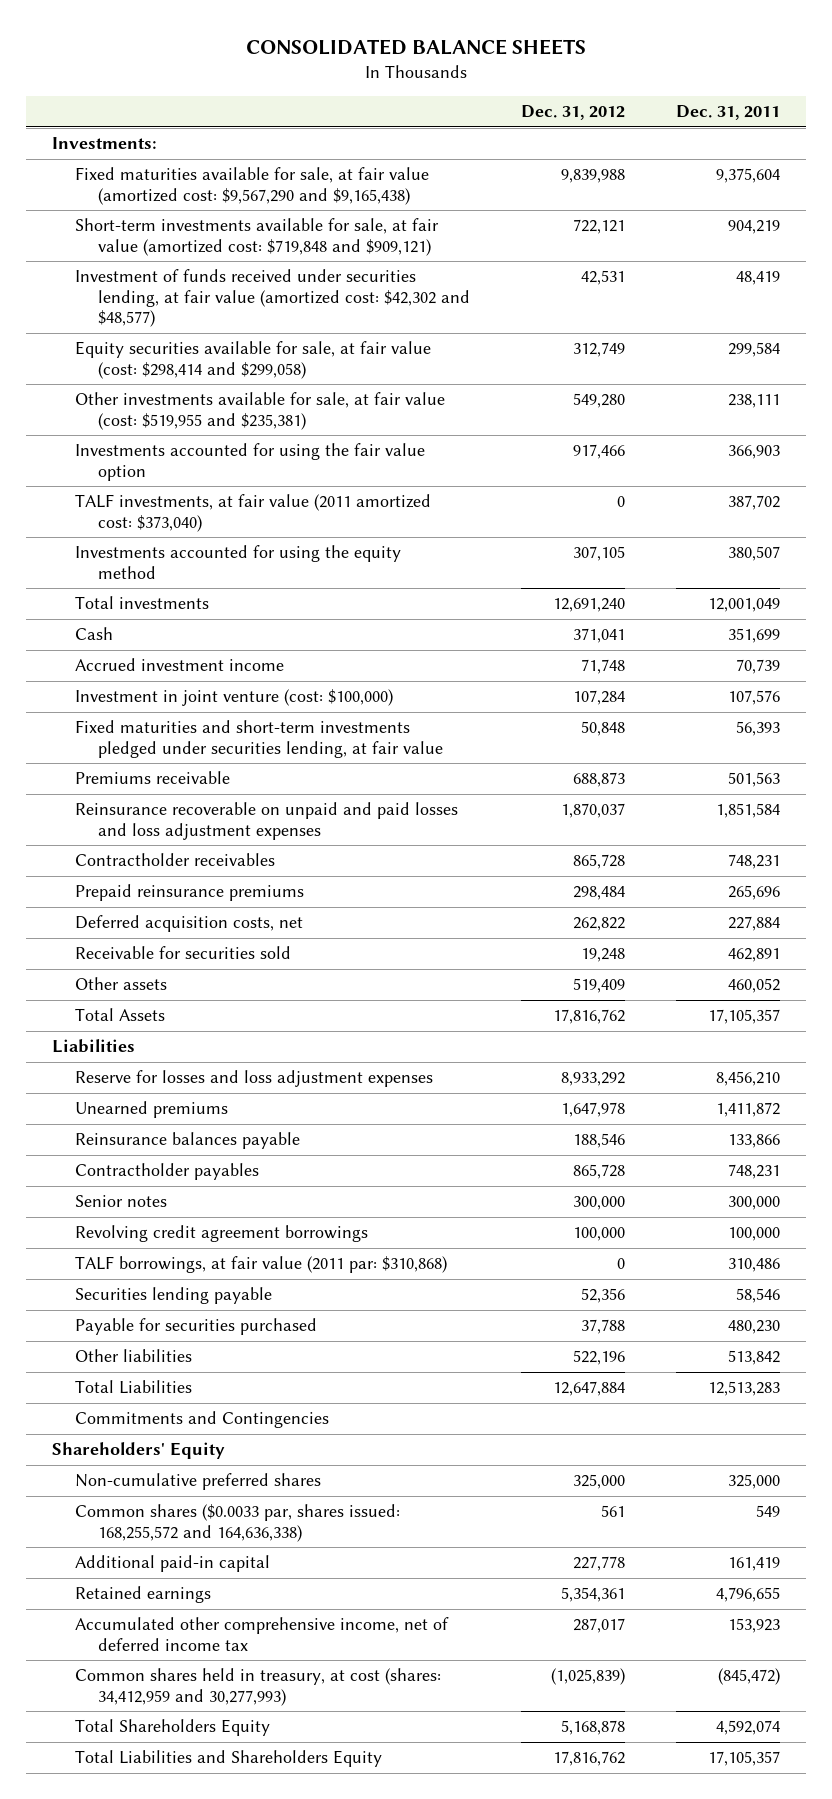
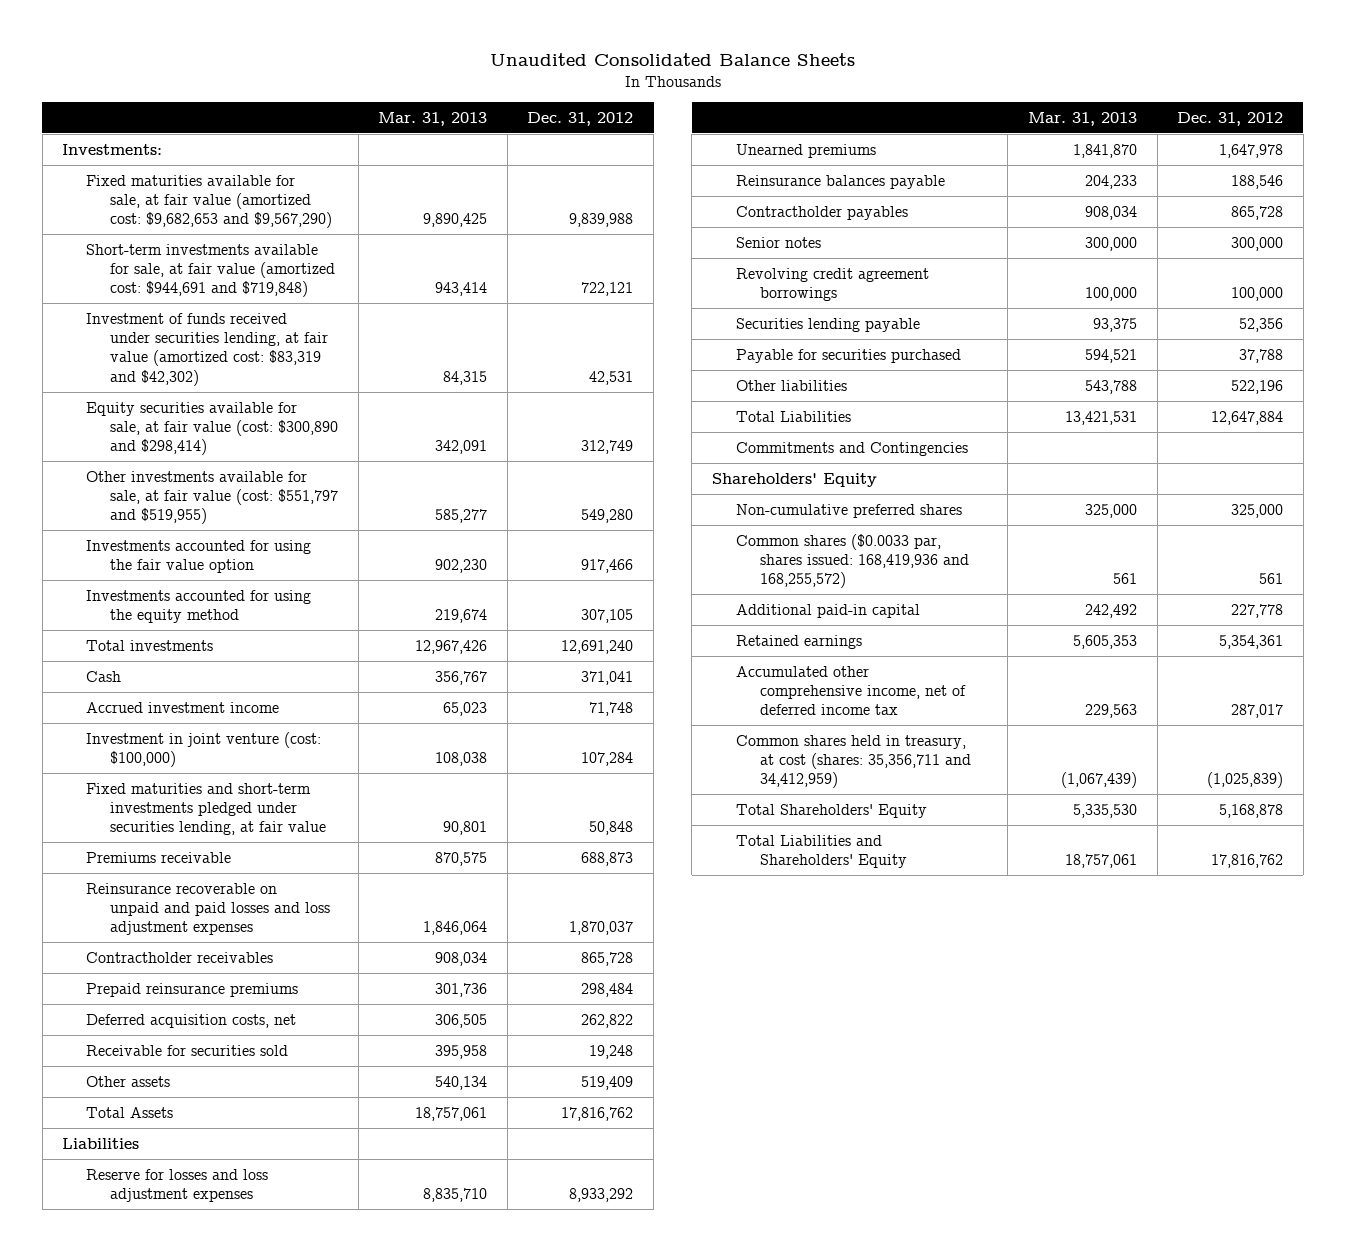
[246,39,587,56] CONSOLIDATED BALANCE SHEETS -> [489,53,855,67] Unaudited Consolidated Balance Sheets
[676,105,781,121] Dec. 31, 2011 -> none
none -> [378,111,488,126] Mar. 31, 2013
[74,167,429,205] Fixed maturities available for sale, at fair value (amortized cost: $9,567,290 and $9,165,438) -> [86,174,332,229] Fixed maturities available for sale, at fair value (amortized cost: $9,682,653 and $9,567,290)
[74,218,439,256] Short-term investments available for sale, at fair value (amortized cost: $719,848 and $909,121) -> [86,243,335,298] Short-term investments available for sale, at fair value (amortized cost: $944,691 and $719,848)
[74,269,470,328] Investment of funds received under securities lending, at fair value (amortized cost: $42,302 and $48,577) -> [86,312,328,386] Investment of funds received under securities lending, at fair value (amortized cost: $83,319 and $42,302)
[74,341,431,379] Equity securities available for sale, at fair value (cost: $298,414 and $299,058) -> [86,401,338,456] Equity securities available for sale, at fair value (cost: $300,890 and $298,414)
[74,392,445,430] Other investments available for sale, at fair value (cost: $519,955 and $235,381) -> [86,470,338,525] Other investments available for sale, at fair value (cost: $551,797 and $519,955)
[74,494,431,532] TALF investments, at fair value (2011 amortized cost: $373,040) -> none
[74,1256,447,1274] TALF borrowings, at fair value (2011 par: $310,868) -> none
[74,1504,400,1542] Common shares ($0.0033 par, shares issued: 168,255,572 and 164,636,338) -> [735,533,969,589] Common shares ($0.0033 par, shares issued: 168,419,936 and 168,255,572)
[74,1668,441,1706] Common shares held in treasury, at cost (shares: 34,412,959 and 30,277,993) -> [735,734,971,789] Common shares held in treasury, at cost (shares: 35,356,711 and 34,412,959)
[74,1719,270,1737] Total Shareholders Equity -> [735,803,927,818] Total Shareholders' Equity
[74,1750,382,1768] Total Liabilities and Shareholders Equity -> [735,834,907,869] Total Liabilities and Shareholders' Equity

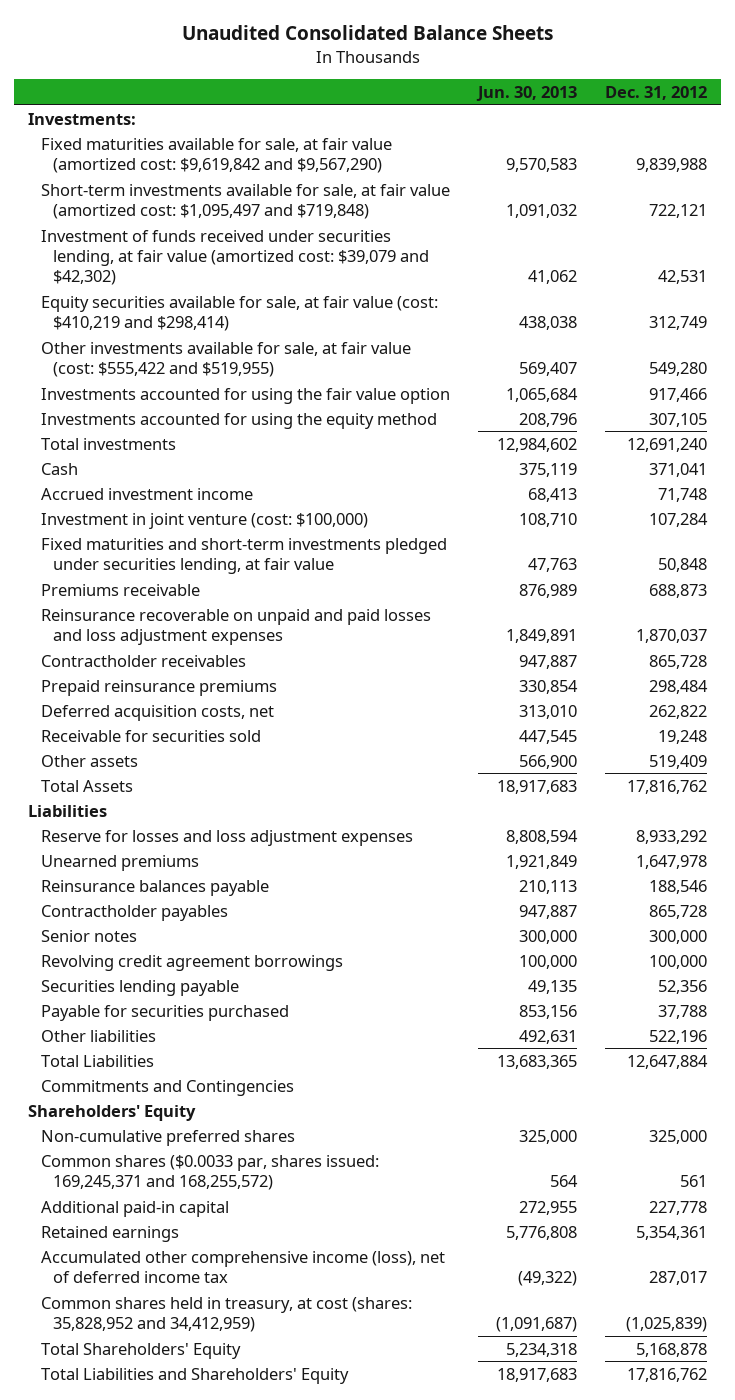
[378,111,488,126] Mar. 31, 2013 -> none
none -> [475,86,577,102] Jun. 30, 2013
[86,174,332,229] Fixed maturities available for sale, at fair value (amortized cost: $9,682,653 and $9,567,290) -> [40,137,392,173] Fixed maturities available for sale, at fair value (amortized cost: $9,619,842 and $9,567,290)
[86,243,335,298] Short-term investments available for sale, at fair value (amortized cost: $944,691 and $719,848) -> [40,183,450,219] Short-term investments available for sale, at fair value (amortized cost: $1,095,497 and $719,848)
[86,312,328,386] Investment of funds received under securities lending, at fair value (amortized cost: $83,319 and $42,302) -> [40,229,430,286] Investment of funds received under securities lending, at fair value (amortized cost: $39,079 and $42,302)
[86,401,338,456] Equity securities available for sale, at fair value (cost: $300,890 and $298,414) -> [40,295,438,331] Equity securities available for sale, at fair value (cost: $410,219 and $298,414)
[86,470,338,525] Other investments available for sale, at fair value (cost: $551,797 and $519,955) -> [40,341,411,377] Other investments available for sale, at fair value (cost: $555,422 and $519,955)
[735,533,969,589] Common shares ($0.0033 par, shares issued: 168,419,936 and 168,255,572) -> [40,1154,379,1190] Common shares ($0.0033 par, shares issued: 169,245,371 and 168,255,572)
[735,665,966,716] Accumulated other comprehensive income, net of deferred income tax -> [40,1250,445,1283] Accumulated other comprehensive income (loss), net of deferred income tax
[735,734,971,789] Common shares held in treasury, at cost (shares: 35,356,711 and 34,412,959) -> [40,1296,412,1332] Common shares held in treasury, at cost (shares: 35,828,952 and 34,412,959)

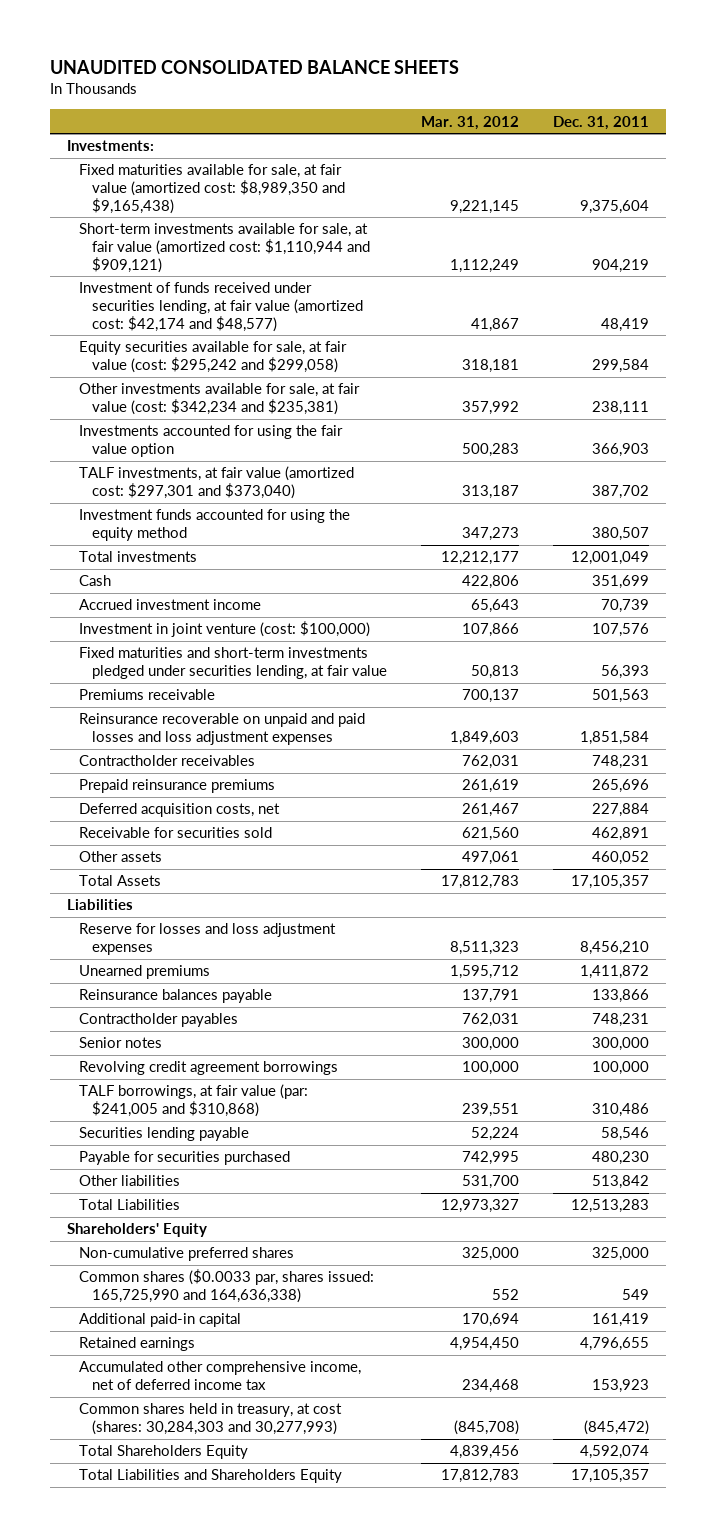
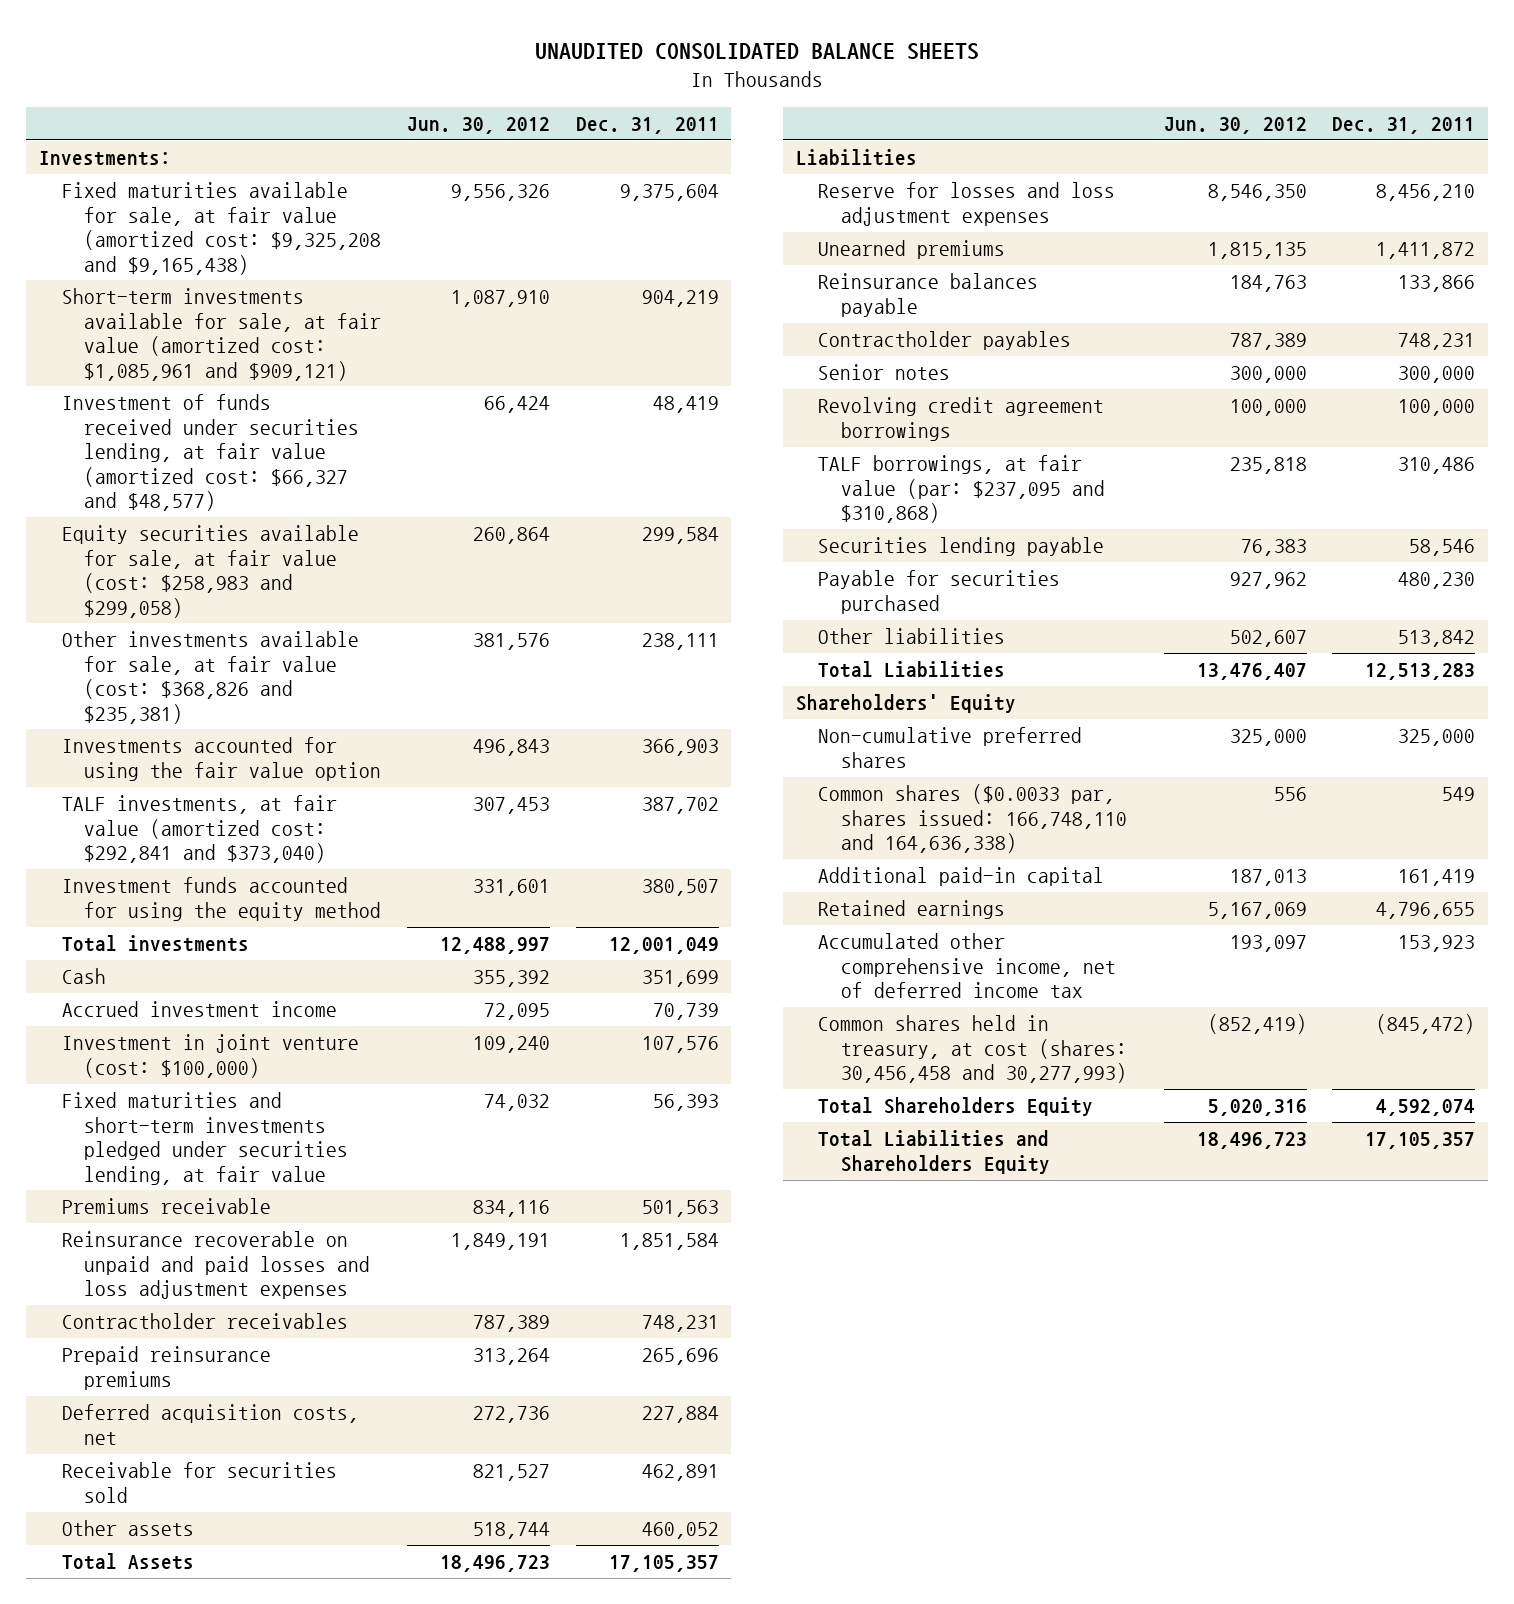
[420,115,519,130] Mar. 31, 2012 -> none
none -> [406,116,550,134] Jun. 30, 2012
[79,164,345,214] Fixed maturities available for sale, at fair value (amortized cost: $8,989,350 and $9,165,438) -> [61,182,381,275] Fixed maturities available for sale, at fair value (amortized cost: $9,325,208 and $9,165,438)
[79,223,370,273] Short-term investments available for sale, at fair value (amortized cost: $1,110,944 and $909,121) -> [61,288,381,381] Short-term investments available for sale, at fair value (amortized cost: $1,085,961 and $909,121)
[79,282,363,332] Investment of funds received under securities lending, at fair value (amortized cost: $42,174 and $48,577) -> [61,394,359,512] Investment of funds received under securities lending, at fair value (amortized cost: $66,327 and $48,577)
[79,341,348,374] Equity securities available for sale, at fair value (cost: $295,242 and $299,058) -> [61,525,359,618] Equity securities available for sale, at fair value (cost: $258,983 and $299,058)
[79,383,361,416] Other investments available for sale, at fair value (cost: $342,234 and $235,381) -> [61,631,359,724] Other investments available for sale, at fair value (cost: $368,826 and $235,381)
[79,466,355,500] TALF investments, at fair value (amortized cost: $297,301 and $373,040) -> [61,795,337,864] TALF investments, at fair value (amortized cost: $292,841 and $373,040)
[79,1084,309,1118] TALF borrowings, at fair value (par: $241,005 and $310,868) -> [818,455,1105,524] TALF borrowings, at fair value (par: $237,095 and $310,868)
[79,1269,375,1304] Common shares ($0.0033 par, shares issued: 165,725,990 and 164,636,338) -> [818,784,1127,854] Common shares ($0.0033 par, shares issued: 166,748,110 and 164,636,338)
[79,1403,343,1436] Common shares held in treasury, at cost (shares: 30,284,303 and 30,277,993) -> [818,1015,1127,1084] Common shares held in treasury, at cost (shares: 30,456,458 and 30,277,993)

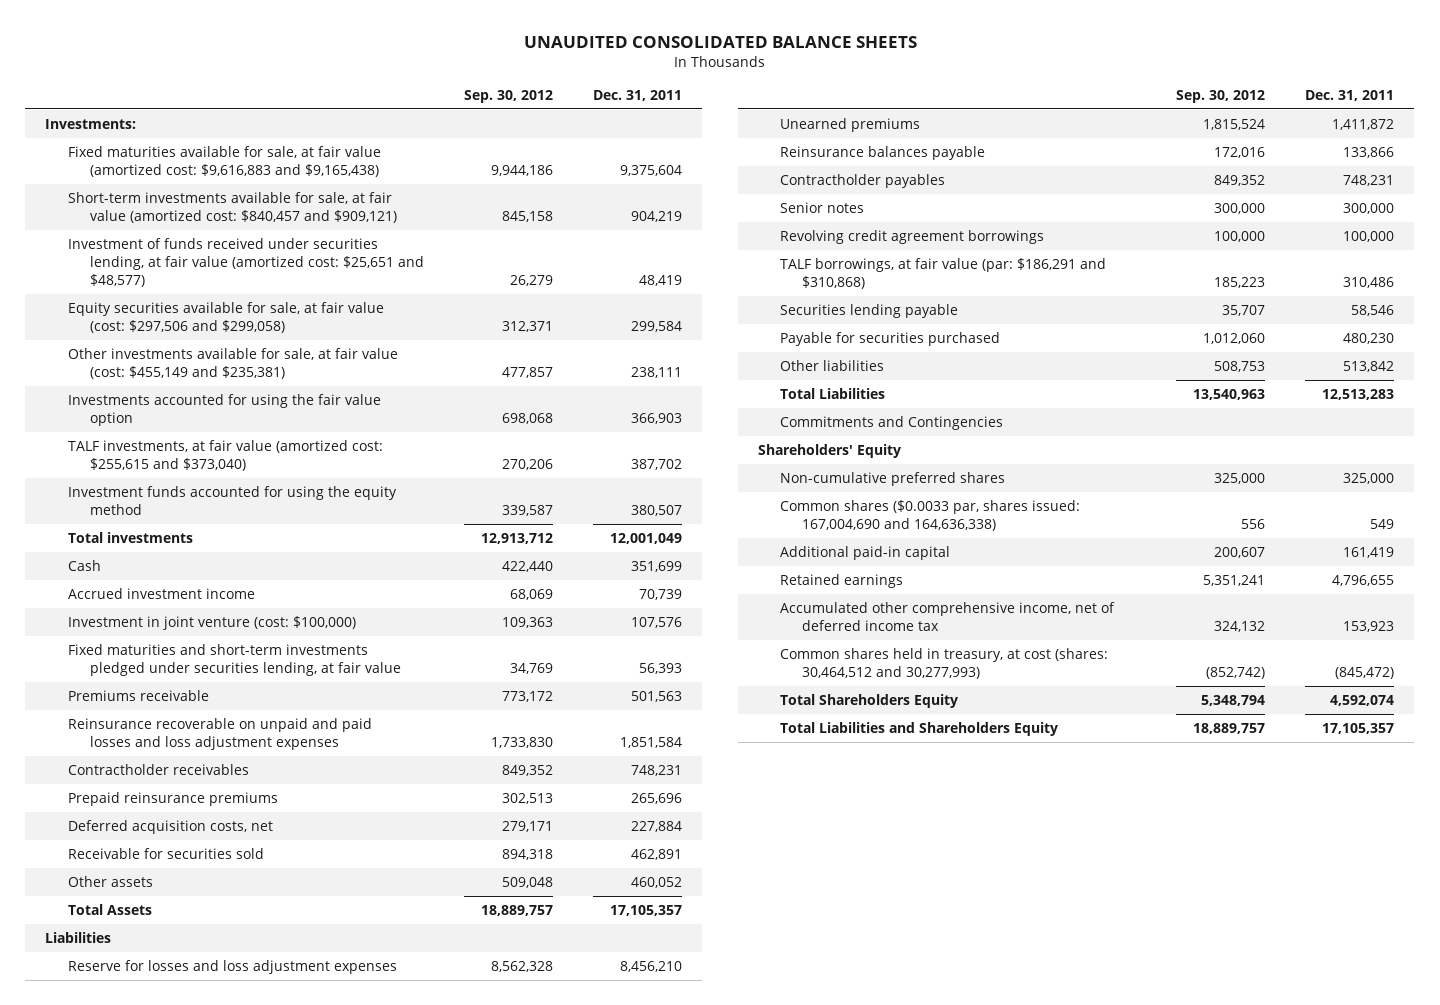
[406,116,550,134] Jun. 30, 2012 -> none
none -> [464,89,554,103] Sep. 30, 2012
[61,182,381,275] Fixed maturities available for sale, at fair value (amortized cost: $9,325,208 and $9,165,438) -> [67,146,381,177] Fixed maturities available for sale, at fair value (amortized cost: $9,616,883 and $9,165,438)
[61,288,381,381] Short-term investments available for sale, at fair value (amortized cost: $1,085,961 and $909,121) -> [67,192,398,223] Short-term investments available for sale, at fair value (amortized cost: $840,457 and $909,121)
[61,394,359,512] Investment of funds received under securities lending, at fair value (amortized cost: $66,327 and $48,577) -> [67,238,425,287] Investment of funds received under securities lending, at fair value (amortized cost: $25,651 and $48,577)
[61,525,359,618] Equity securities available for sale, at fair value (cost: $258,983 and $299,058) -> [67,302,384,333] Equity securities available for sale, at fair value (cost: $297,506 and $299,058)
[61,631,359,724] Other investments available for sale, at fair value (cost: $368,826 and $235,381) -> [67,348,398,379] Other investments available for sale, at fair value (cost: $455,149 and $235,381)
[61,795,337,864] TALF investments, at fair value (amortized cost: $292,841 and $373,040) -> [67,440,383,471] TALF investments, at fair value (amortized cost: $255,615 and $373,040)
[818,455,1105,524] TALF borrowings, at fair value (par: $237,095 and $310,868) -> [779,258,1106,289] TALF borrowings, at fair value (par: $186,291 and $310,868)
none -> [779,416,1003,431] Commitments and Contingencies
[818,784,1127,854] Common shares ($0.0033 par, shares issued: 166,748,110 and 164,636,338) -> [779,500,1080,531] Common shares ($0.0033 par, shares issued: 167,004,690 and 164,636,338)
[818,1015,1127,1084] Common shares held in treasury, at cost (shares: 30,456,458 and 30,277,993) -> [779,648,1108,679] Common shares held in treasury, at cost (shares: 30,464,512 and 30,277,993)

